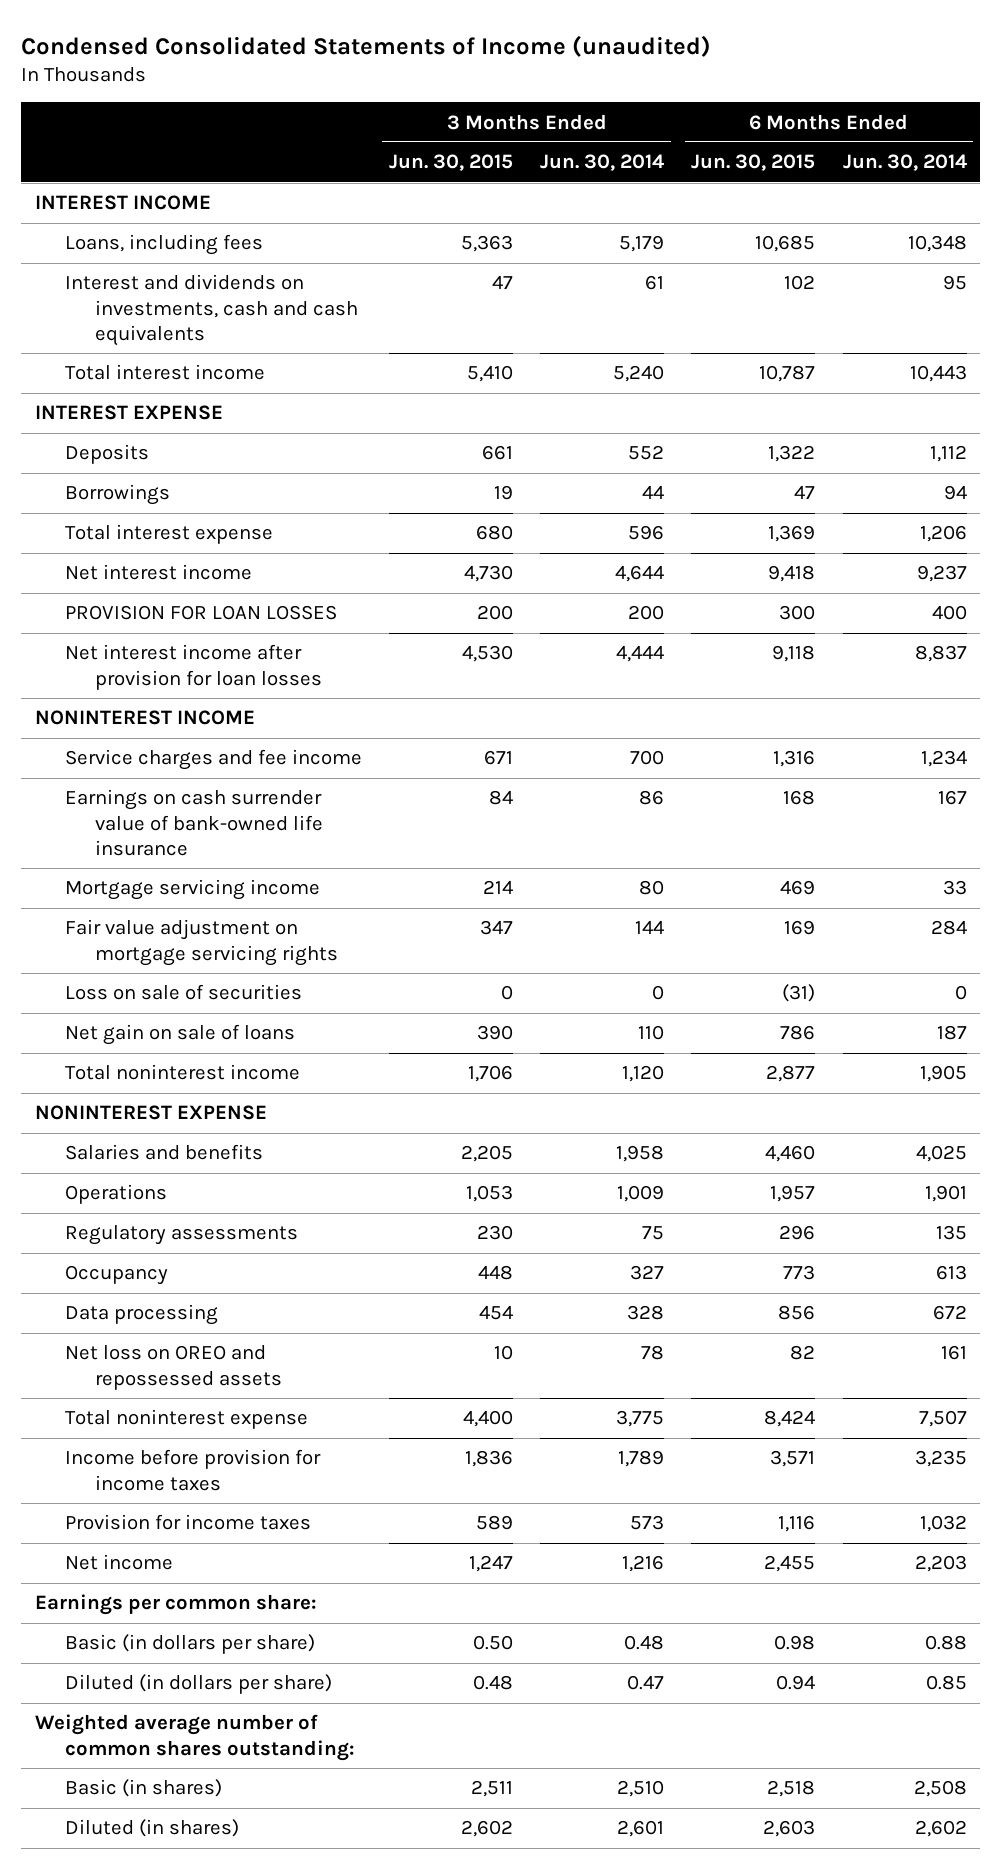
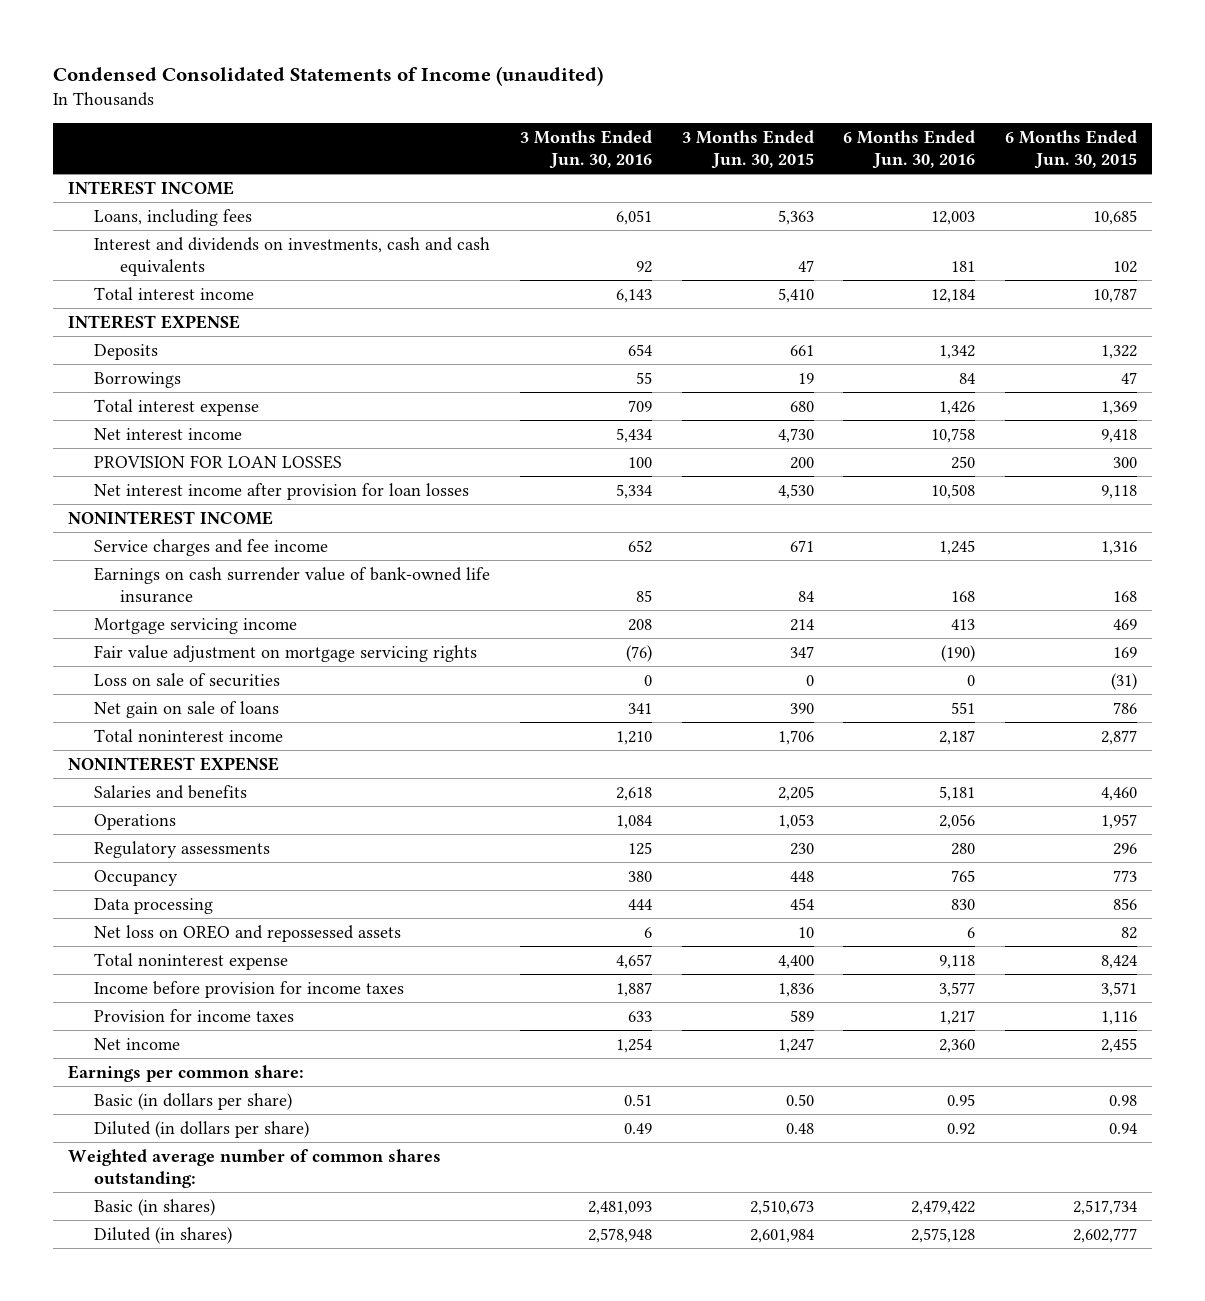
[540,154,665,172] Jun. 30, 2014 -> none
[842,154,967,172] Jun. 30, 2014 -> none
none -> [519,130,652,170] 3 Months Ended Jun. 30, 2016
none -> [843,130,976,170] 6 Months Ended Jun. 30, 2016
[471,1780,514,1798] 2,511 -> [749,1199,814,1215] 2,510,673
[767,1780,816,1798] 2,518 -> [1073,1199,1138,1215] 2,517,734
[461,1820,514,1838] 2,602 -> [749,1228,814,1243] 2,601,984
[763,1820,816,1838] 2,603 -> [1073,1227,1138,1243] 2,602,777

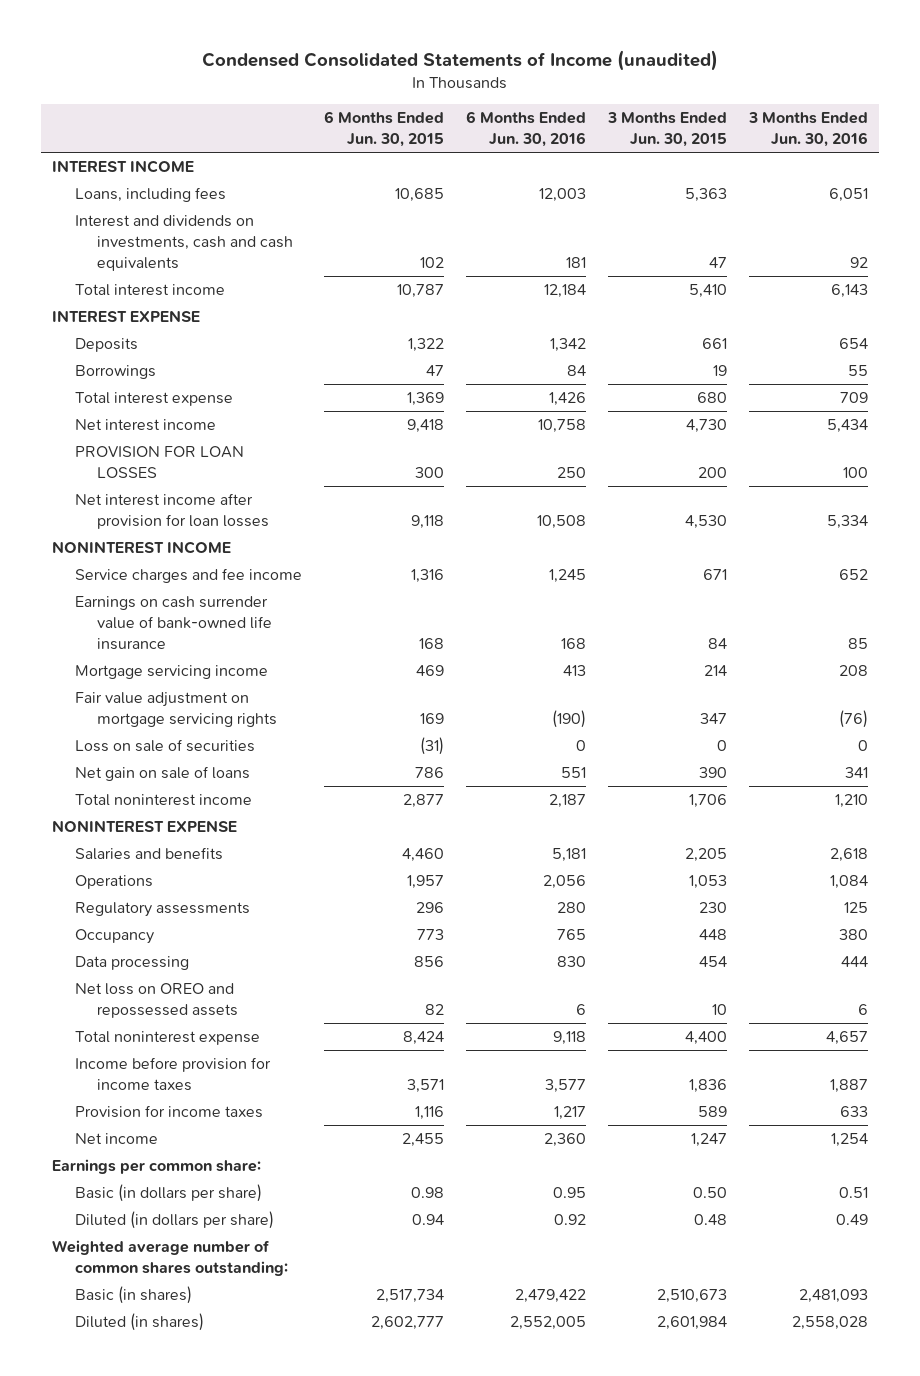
[587,1227,652,1243] 2,578,948 -> [791,1316,868,1331] 2,558,028
[911,1227,976,1243] 2,575,128 -> [509,1316,586,1331] 2,552,005

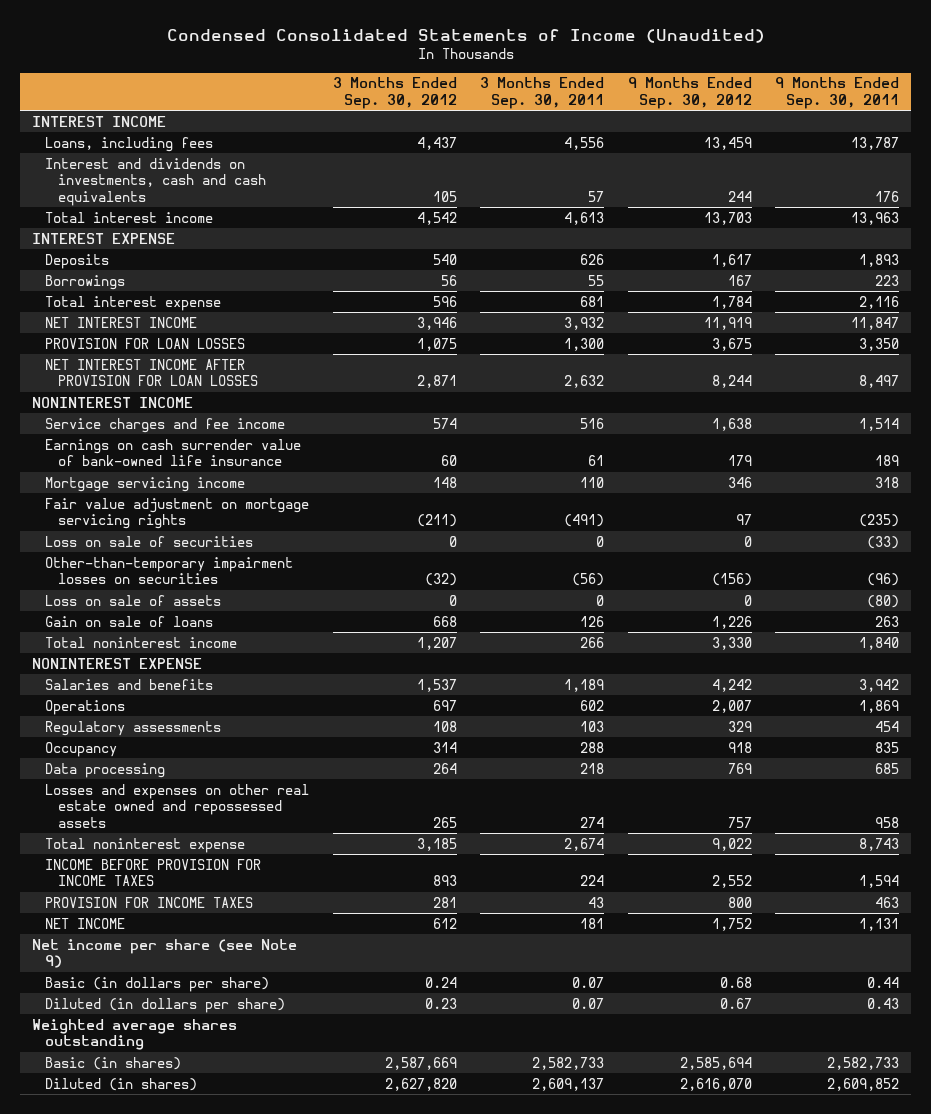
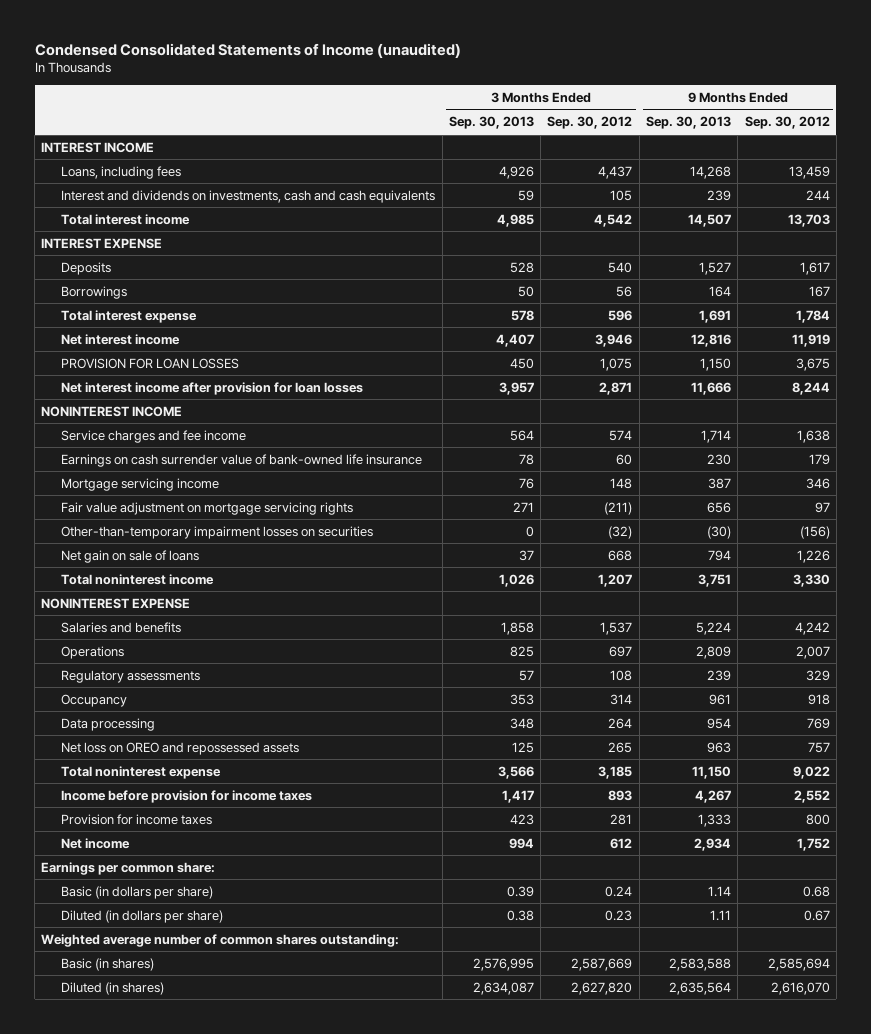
[166,29,765,44] Condensed Consolidated Statements of Income (Unaudited) -> [34,42,461,58] Condensed Consolidated Statements of Income (unaudited)
[480,77,605,109] 3 Months Ended Sep. 30, 2011 -> none
[775,77,900,109] 9 Months Ended Sep. 30, 2011 -> none
none -> [448,116,534,130] Sep. 30, 2013
none -> [646,116,732,130] Sep. 30, 2013
[45,316,198,328] NET INTEREST INCOME -> [61,333,181,345] Net interest income
[45,358,259,387] NET INTEREST INCOME AFTER PROVISION FOR LOAN LOSSES -> [61,381,364,395] Net interest income after provision for loan losses
[45,535,254,547] Loss on sale of securities -> none
[45,594,222,606] Loss on sale of assets -> none
[45,615,214,627] Gain on sale of loans -> [61,549,200,563] Net gain on sale of loans
[45,783,310,828] Losses and expenses on other real estate owned and repossessed assets -> [61,741,300,755] Net loss on OREO and repossessed assets
[45,858,262,887] INCOME BEFORE PROVISION FOR INCOME TAXES -> [61,789,313,803] Income before provision for income taxes
[45,896,254,908] PROVISION FOR INCOME TAXES -> [61,813,213,825] Provision for income taxes
[45,917,126,929] NET INCOME -> [61,837,131,849] Net income
[31,938,297,969] Net income per share (see Note 9) -> [41,861,216,875] Earnings per common share:
[31,1018,237,1051] Weighted average shares outstanding -> [41,933,400,947] Weighted average number of common shares outstanding:

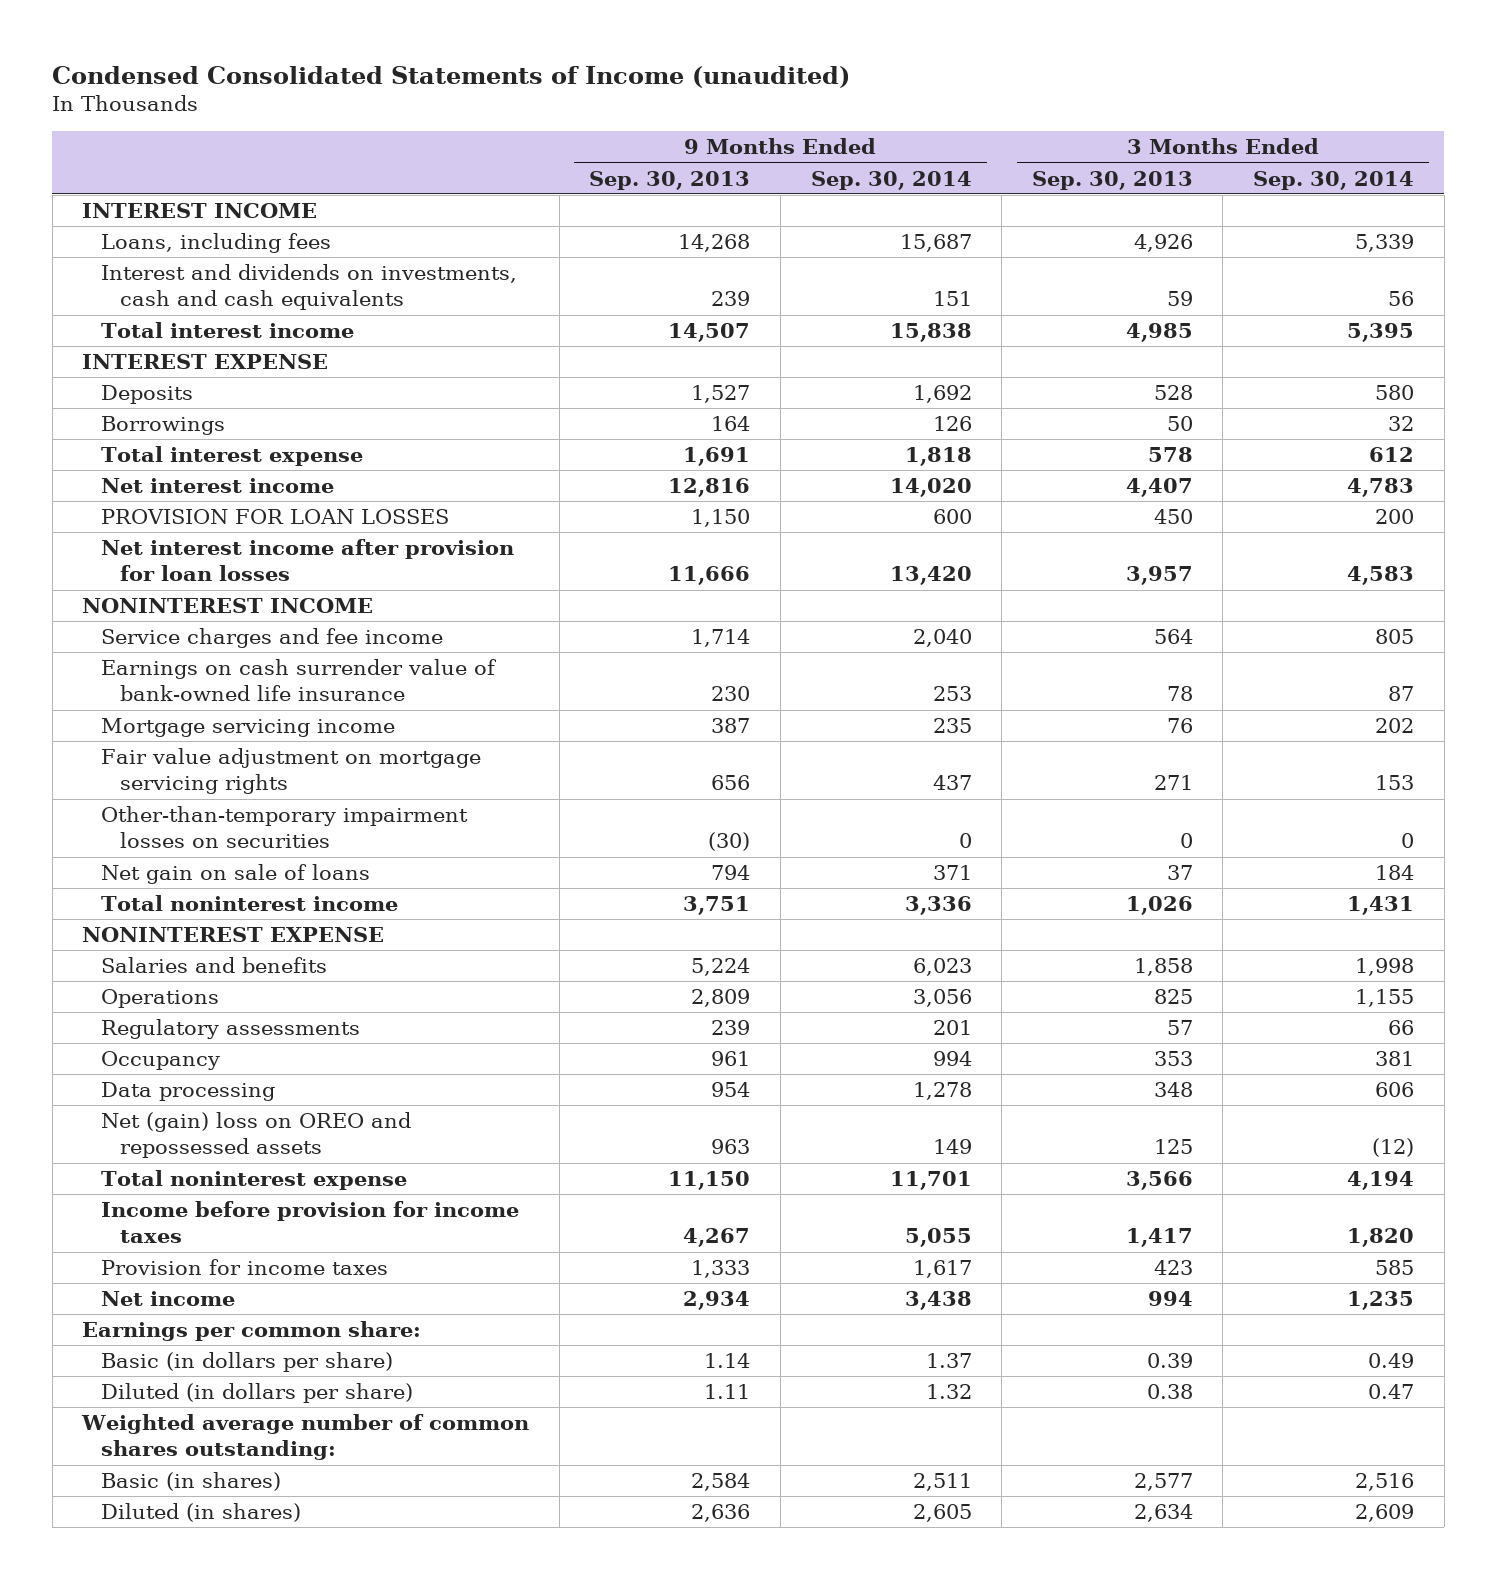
[547,116,633,130] Sep. 30, 2012 -> none
[744,116,830,130] Sep. 30, 2012 -> none
none -> [810,170,972,190] Sep. 30, 2014
none -> [1252,170,1414,190] Sep. 30, 2014
[61,741,300,755] Net loss on OREO and repossessed assets -> [101,1112,412,1159] Net (gain) loss on OREO and repossessed assets
[472,957,534,971] 2,576,995 -> [1133,1473,1193,1492] 2,577
[669,957,732,971] 2,583,588 -> [691,1473,751,1492] 2,584
[472,981,534,995] 2,634,087 -> [1133,1504,1193,1523] 2,634
[669,981,732,995] 2,635,564 -> [691,1504,751,1523] 2,636

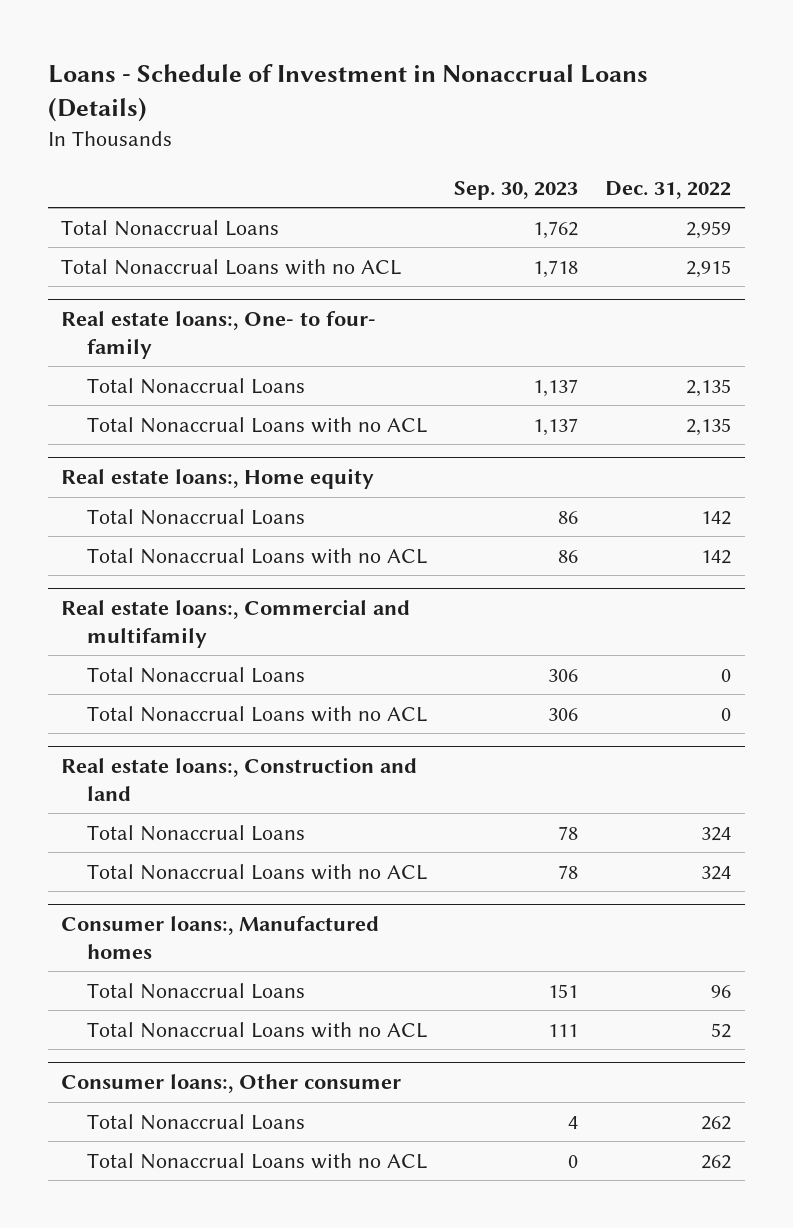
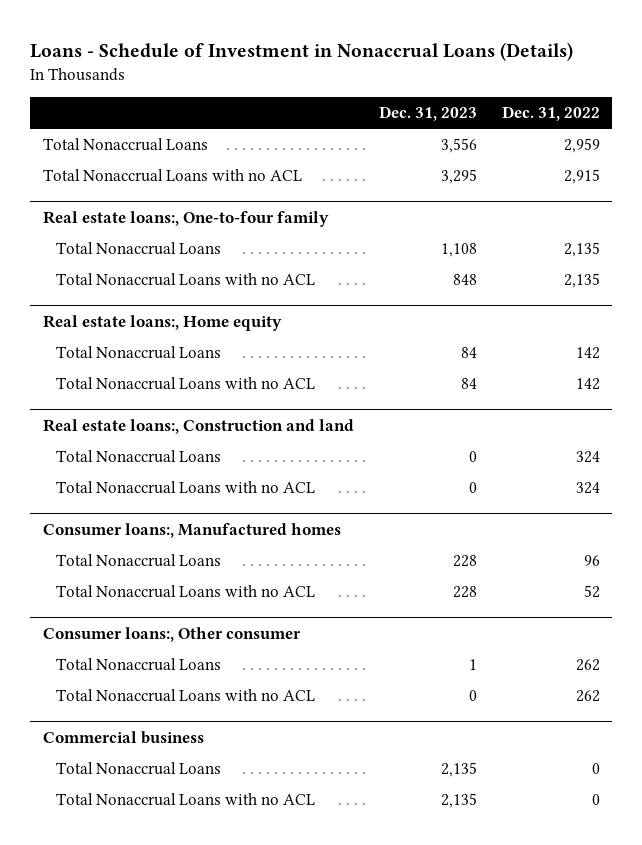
[454,181,579,201] Sep. 30, 2023 -> none
none -> [378,105,477,121] Dec. 31, 2023
[61,311,377,359] Real estate loans:, One- to four- family -> [42,210,329,227] Real estate loans:, One-to-four family
[61,599,411,648] Real estate loans:, Commercial and multifamily -> none
[87,666,306,683] Total Nonaccrual Loans -> none
[87,705,428,722] Total Nonaccrual Loans with no ACL -> none
none -> [42,730,204,744] Commercial business
none -> [56,762,222,776] Total Nonaccrual Loans
none -> [56,793,316,807] Total Nonaccrual Loans with no ACL

